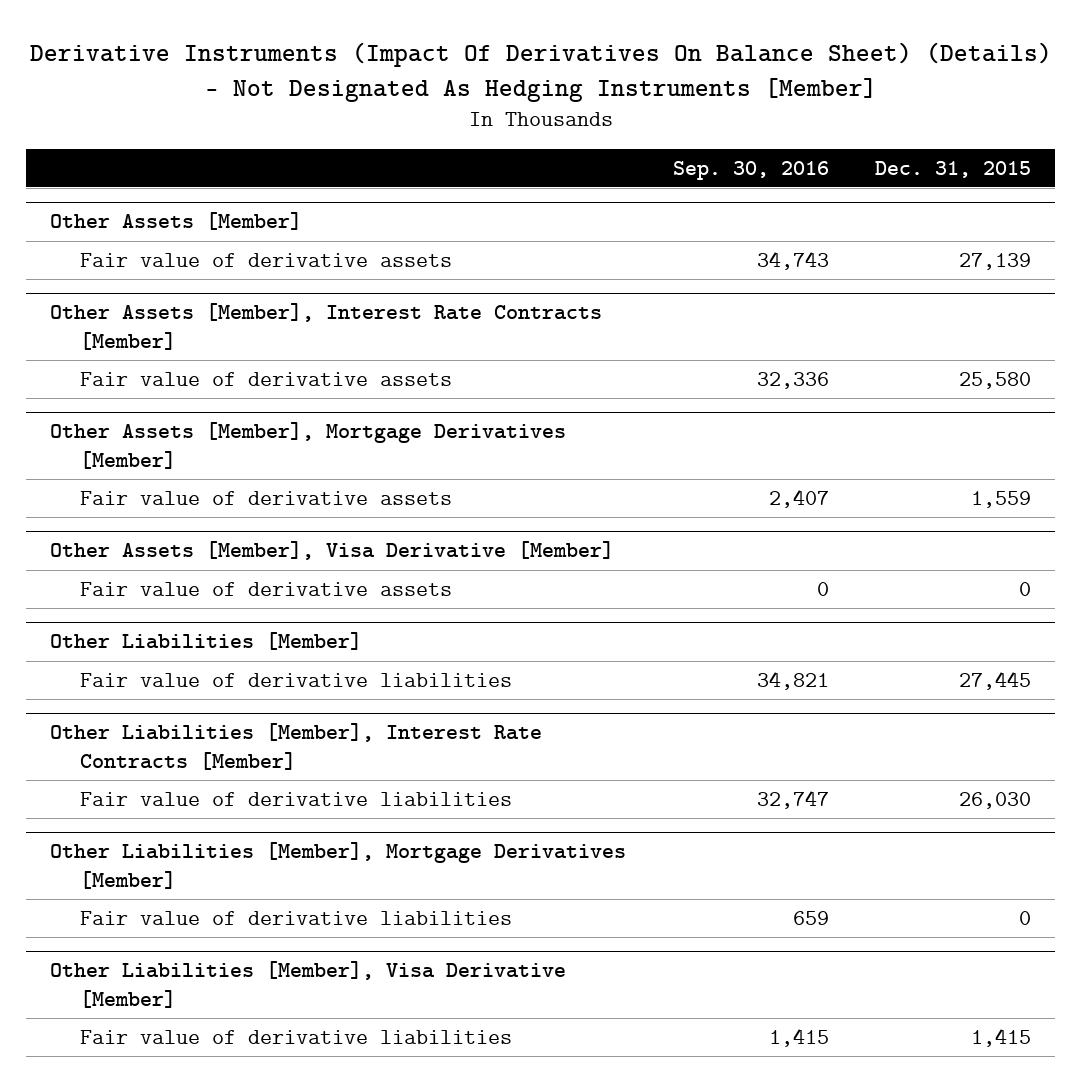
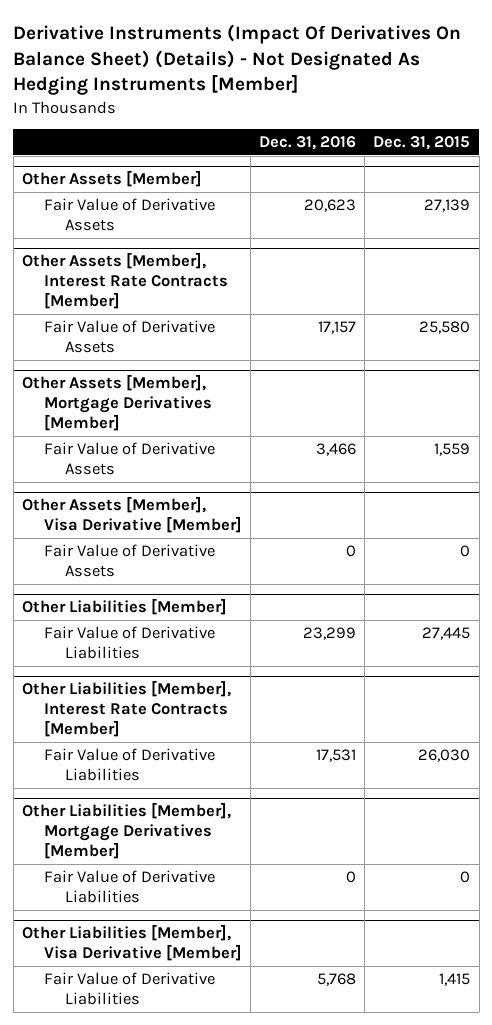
[672,160,829,180] Sep. 30, 2016 -> none
none -> [258,136,356,151] Dec. 31, 2016
[79,252,452,267] Fair value of derivative assets -> [43,198,215,232] Fair Value of Derivative Assets
[79,371,452,386] Fair value of derivative assets -> [43,320,215,354] Fair Value of Derivative Assets
[79,490,452,505] Fair value of derivative assets -> [43,442,215,476] Fair Value of Derivative Assets
[79,581,452,596] Fair value of derivative assets -> [43,544,215,578] Fair Value of Derivative Assets
[79,672,512,687] Fair value of derivative liabilities -> [43,626,215,660] Fair Value of Derivative Liabilities
[79,791,512,806] Fair value of derivative liabilities -> [43,748,215,782] Fair Value of Derivative Liabilities
[79,910,512,925] Fair value of derivative liabilities -> [43,870,215,904] Fair Value of Derivative Liabilities
[79,1029,512,1044] Fair value of derivative liabilities -> [43,972,215,1006] Fair Value of Derivative Liabilities

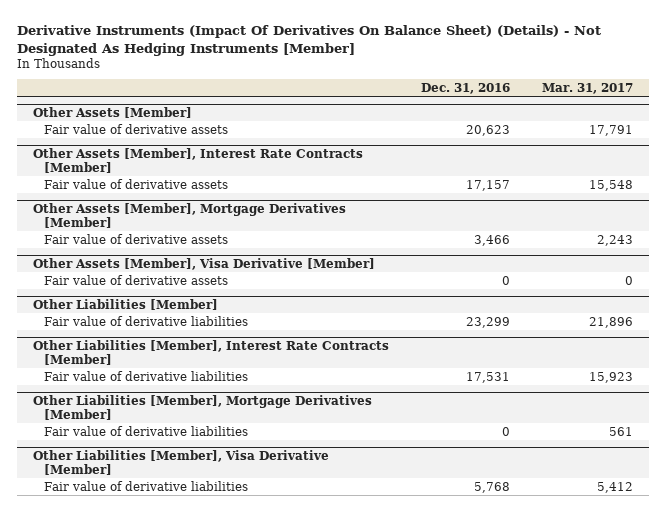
[373,136,471,151] Dec. 31, 2015 -> none
none -> [541,82,633,94] Mar. 31, 2017
[43,198,215,232] Fair Value of Derivative Assets -> [43,123,228,134] Fair value of derivative assets
[43,320,215,354] Fair Value of Derivative Assets -> [43,178,228,189] Fair value of derivative assets
[43,442,215,476] Fair Value of Derivative Assets -> [43,233,228,244] Fair value of derivative assets
[43,544,215,578] Fair Value of Derivative Assets -> [43,274,228,285] Fair value of derivative assets
[43,626,215,660] Fair Value of Derivative Liabilities -> [43,315,248,326] Fair value of derivative liabilities
[43,748,215,782] Fair Value of Derivative Liabilities -> [43,370,248,381] Fair value of derivative liabilities
[43,870,215,904] Fair Value of Derivative Liabilities -> [43,425,248,436] Fair value of derivative liabilities
[43,972,215,1006] Fair Value of Derivative Liabilities -> [43,480,248,491] Fair value of derivative liabilities

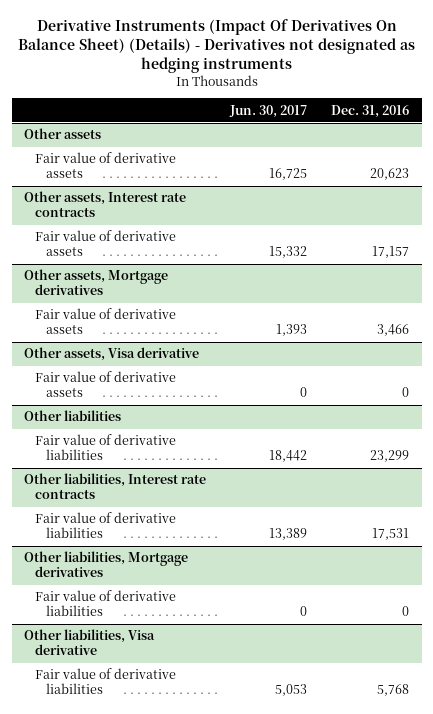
[17,25,602,56] Derivative Instruments (Impact Of Derivatives On Balance Sheet) (Details) - Not Designated As Hedging Instruments [Member] -> [17,18,415,74] Derivative Instruments (Impact Of Derivatives On Balance Sheet) (Details) - Derivatives not designated as hedging instruments
[541,82,633,94] Mar. 31, 2017 -> none
none -> [229,104,308,118] Jun. 30, 2017
[33,106,193,118] Other Assets [Member] -> [23,128,101,140] Other assets
[33,147,364,173] Other Assets [Member], Interest Rate Contracts [Member] -> [23,191,186,218] Other assets, Interest rate contracts
[33,202,347,228] Other Assets [Member], Mortgage Derivatives [Member] -> [23,269,168,296] Other assets, Mortgage derivatives
[33,257,376,270] Other Assets [Member], Visa Derivative [Member] -> [23,347,199,362] Other assets, Visa derivative
[33,298,219,310] Other Liabilities [Member] -> [23,410,121,422] Other liabilities
[33,339,390,365] Other Liabilities [Member], Interest Rate Contracts [Member] -> [23,473,206,500] Other liabilities, Interest rate contracts
[33,394,373,420] Other Liabilities [Member], Mortgage Derivatives [Member] -> [23,551,188,578] Other liabilities, Mortgage derivatives
[33,449,330,475] Other Liabilities [Member], Visa Derivative [Member] -> [23,629,155,656] Other liabilities, Visa derivative

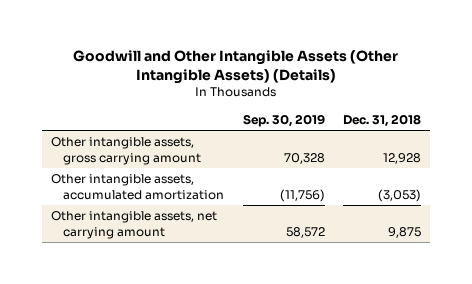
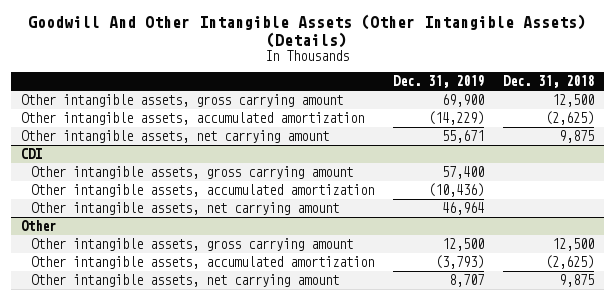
[72,49,398,84] Goodwill and Other Intangible Assets (Other Intangible Assets) (Details) -> [28,14,587,48] Goodwill And Other Intangible Assets (Other Intangible Assets) (Details)
[242,113,325,127] Sep. 30, 2019 -> none
none -> [393,75,485,89] Dec. 31, 2019
[382,152,421,164] 12,928 -> [552,94,595,108] 12,500
[377,188,421,202] (3,053) -> [545,111,595,126] (2,625)
none -> [20,148,42,160] CDI
none -> [31,166,354,180] Other intangible assets, gross carrying amount
none -> [31,184,375,198] Other intangible assets, accumulated amortization
none -> [31,202,340,216] Other intangible assets, net carrying amount
none -> [20,220,56,232] Other
none -> [31,238,354,252] Other intangible assets, gross carrying amount
none -> [31,256,375,270] Other intangible assets, accumulated amortization
none -> [31,274,340,288] Other intangible assets, net carrying amount

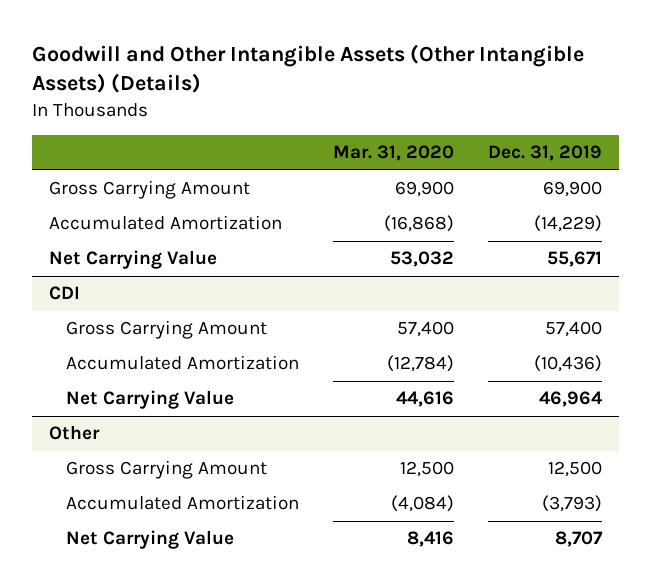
[28,14,587,48] Goodwill And Other Intangible Assets (Other Intangible Assets) (Details) -> [31,44,584,94] Goodwill and Other Intangible Assets (Other Intangible Assets) (Details)
[503,75,595,89] Dec. 31, 2018 -> none
none -> [333,145,455,162] Mar. 31, 2020
[20,94,343,108] Other intangible assets, gross carrying amount -> [48,180,250,200] Gross Carrying Amount
[20,112,364,126] Other intangible assets, accumulated amortization -> [48,215,282,231] Accumulated Amortization
[20,130,329,144] Other intangible assets, net carrying amount -> [48,250,217,270] Net Carrying Value
[31,166,354,180] Other intangible assets, gross carrying amount -> [66,320,268,340] Gross Carrying Amount
[31,184,375,198] Other intangible assets, accumulated amortization -> [66,355,300,371] Accumulated Amortization
[31,202,340,216] Other intangible assets, net carrying amount -> [66,390,235,410] Net Carrying Value
[31,238,354,252] Other intangible assets, gross carrying amount -> [66,460,268,480] Gross Carrying Amount
[31,256,375,270] Other intangible assets, accumulated amortization -> [66,495,300,511] Accumulated Amortization
[31,274,340,288] Other intangible assets, net carrying amount -> [66,530,235,550] Net Carrying Value

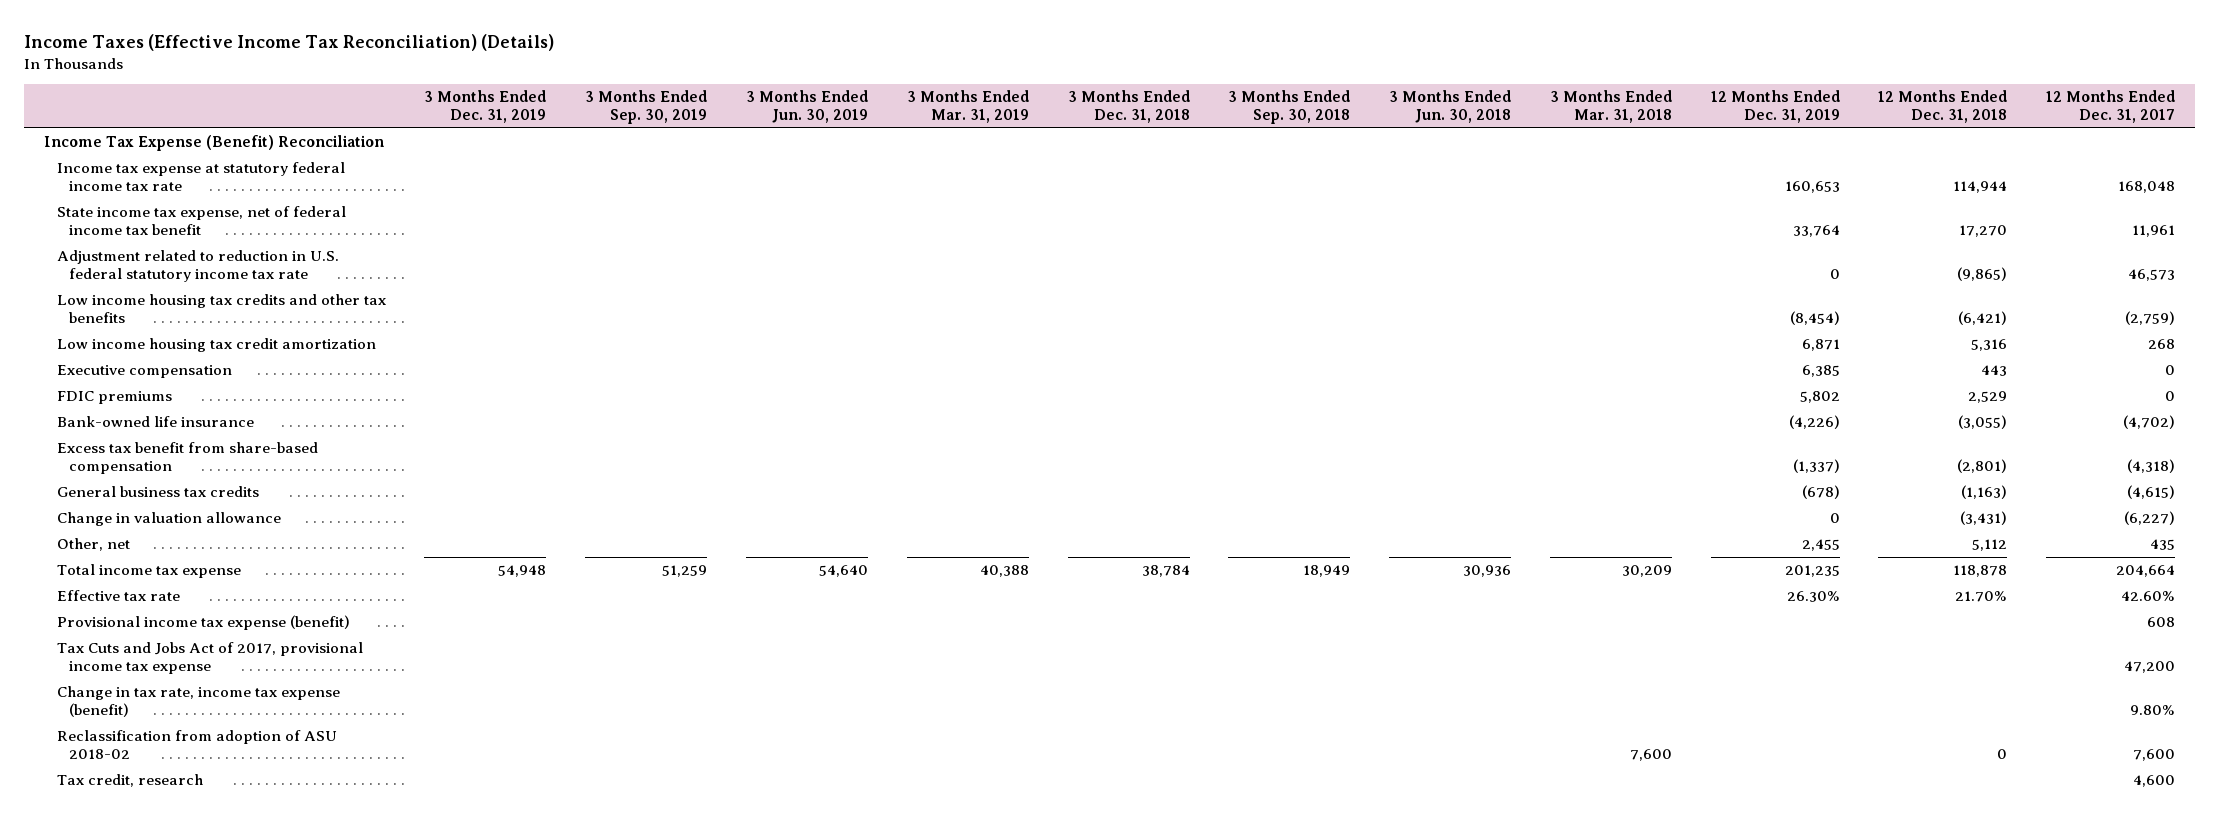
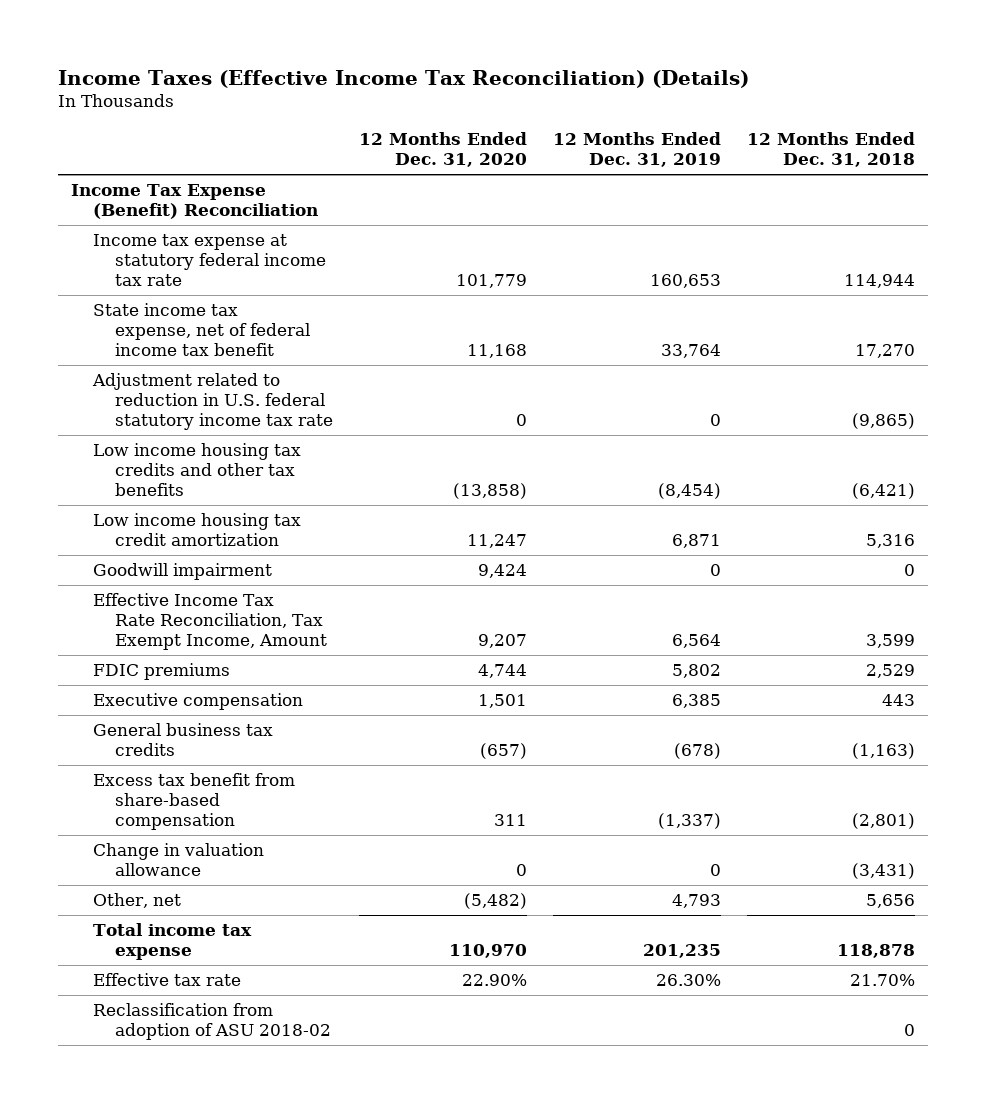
[424,90,547,124] 3 Months Ended Dec. 31, 2019 -> none
[585,90,708,125] 3 Months Ended Sep. 30, 2019 -> none
[745,90,868,124] 3 Months Ended Jun. 30, 2019 -> none
[906,90,1029,124] 3 Months Ended Mar. 31, 2019 -> none
[1067,90,1190,124] 3 Months Ended Dec. 31, 2018 -> none
[1228,90,1351,125] 3 Months Ended Sep. 30, 2018 -> none
[1389,90,1512,124] 3 Months Ended Jun. 30, 2018 -> none
[1549,90,1672,124] 3 Months Ended Mar. 31, 2018 -> none
[2046,90,2176,124] 12 Months Ended Dec. 31, 2017 -> none
none -> [358,132,527,168] 12 Months Ended Dec. 31, 2020
none -> [93,563,273,581] Goodwill impairment
none -> [93,593,328,651] Effective Income Tax Rate Reconciliation, Tax Exempt Income, Amount
[56,416,254,428] Bank-owned life insurance -> none
[56,365,232,379] Executive compensation -> [93,693,304,711] Executive compensation
[56,442,318,475] Excess tax benefit from share-based compensation -> [93,773,296,831] Excess tax benefit from share-based compensation
[1801,539,1840,552] 2,455 -> [671,894,721,909] 4,793
[1972,539,2008,552] 5,112 -> [865,894,915,909] 5,656
[56,615,350,631] Provisional income tax expense (benefit) -> none
[56,642,363,675] Tax Cuts and Jobs Act of 2017, provisional income tax expense -> none
[56,686,340,718] Change in tax rate, income tax expense (benefit) -> none
[56,774,203,788] Tax credit, research -> none

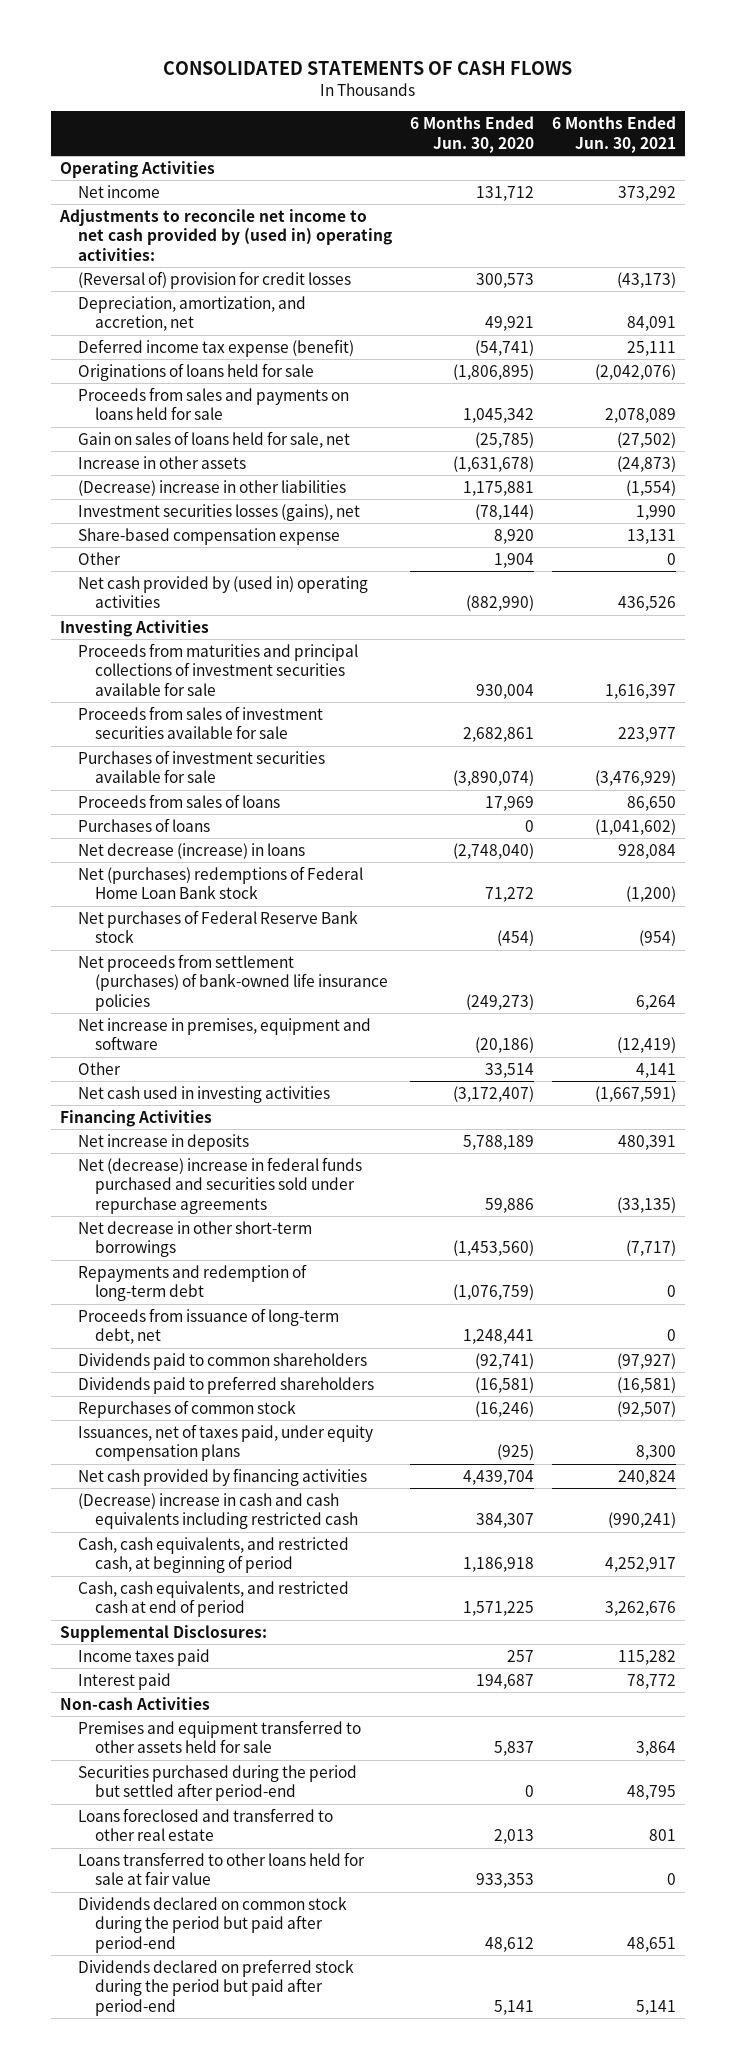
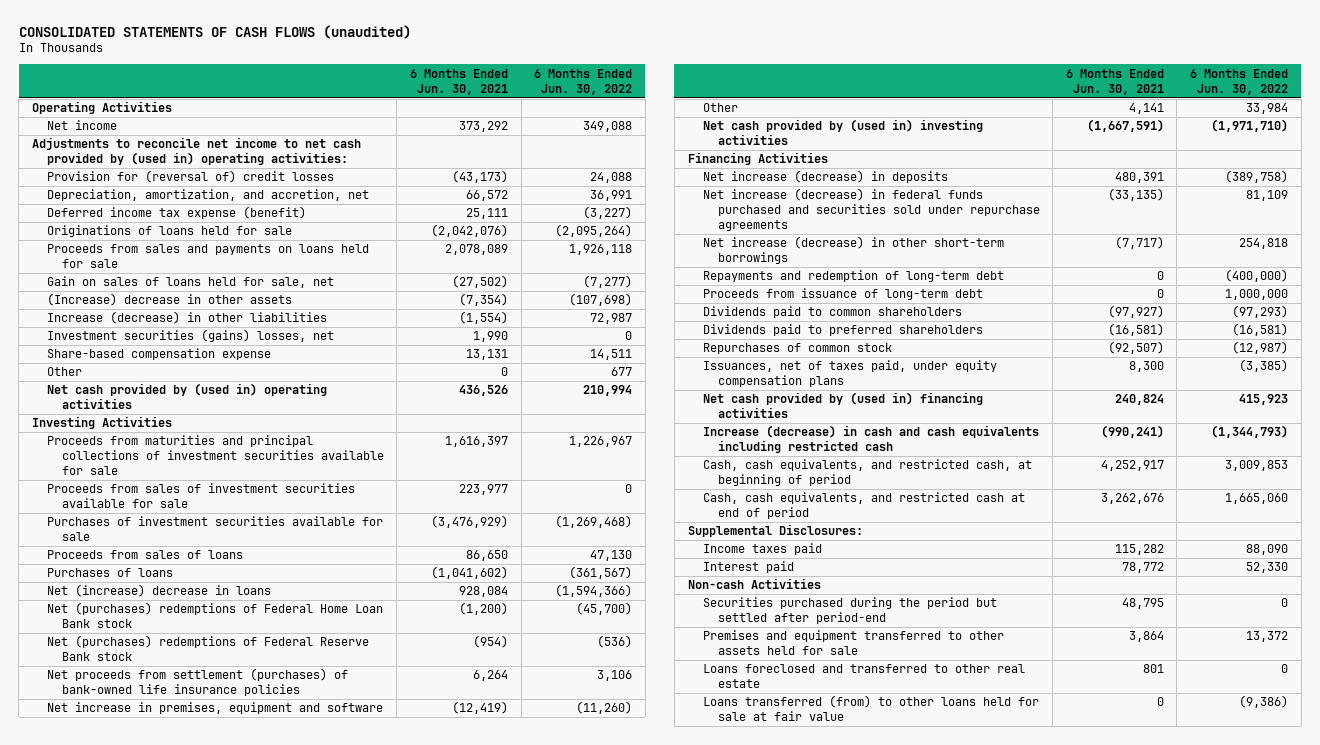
[162,61,572,76] CONSOLIDATED STATEMENTS OF CASH FLOWS -> [18,24,411,39] CONSOLIDATED STATEMENTS OF CASH FLOWS (unaudited)
[409,116,534,153] 6 Months Ended Jun. 30, 2020 -> none
none -> [534,68,633,95] 6 Months Ended Jun. 30, 2022
[77,270,351,289] (Reversal of) provision for credit losses -> [46,170,334,184] Provision for (reversal of) credit losses
[626,316,676,332] 84,091 -> [466,190,509,202] 66,572
[77,455,246,469] Increase in other assets -> [46,293,292,307] (Increase) decrease in other assets
[616,455,676,472] (24,873) -> [459,293,509,307] (7,354)
[77,479,346,496] (Decrease) increase in other liabilities -> [46,311,327,325] Increase (decrease) in other liabilities
[77,503,360,521] Investment securities losses (gains), net -> [46,329,334,343] Investment securities (gains) losses, net
[77,842,305,859] Net decrease (increase) in loans -> [46,584,271,598] Net (increase) decrease in loans
[77,909,358,944] Net purchases of Federal Reserve Bank stock -> [46,635,369,662] Net (purchases) redemptions of Federal Reserve Bank stock
[77,1085,330,1103] Net cash used in investing activities -> [702,119,983,146] Net cash provided by (used in) investing activities
[77,1133,249,1151] Net increase in deposits -> [702,170,948,184] Net increase (decrease) in deposits
[77,1156,362,1214] Net (decrease) increase in federal funds purchased and securities sold under repurchase agreements -> [702,188,1040,232] Net increase (decrease) in federal funds purchased and securities sold under repurchase agreements
[77,1220,312,1258] Net decrease in other short-term borrowings -> [702,236,1004,265] Net increase (decrease) in other short-term borrowings
[77,1307,339,1345] Proceeds from issuance of long-term debt, net -> [702,288,983,301] Proceeds from issuance of long-term debt
[77,1467,367,1486] Net cash provided by financing activities -> [702,392,983,419] Net cash provided by (used in) financing activities
[77,1492,359,1530] (Decrease) increase in cash and cash equivalents including restricted cash -> [702,425,1039,454] Increase (decrease) in cash and cash equivalents including restricted cash
[77,1719,361,1754] Premises and equipment transferred to other assets held for sale -> [702,630,1004,656] Premises and equipment transferred to other assets held for sale
[77,1896,347,1953] Dividends declared on common stock during the period but paid after period-end -> none
[77,1958,354,2016] Dividends declared on preferred stock during the period but paid after period-end -> none
[77,1851,365,1886] Loans transferred to other loans held for sale at fair value -> [702,695,1039,722] Loans transferred (from) to other loans held for sale at fair value

